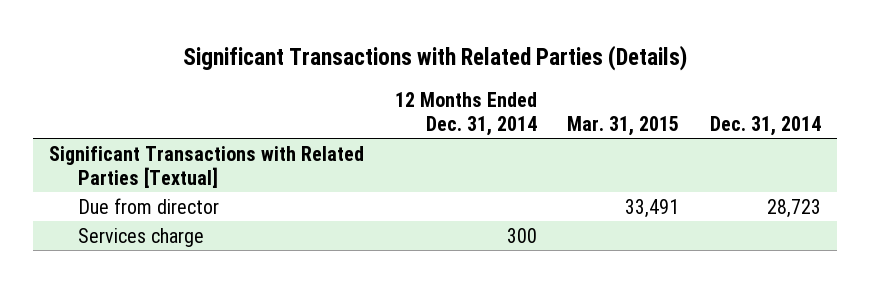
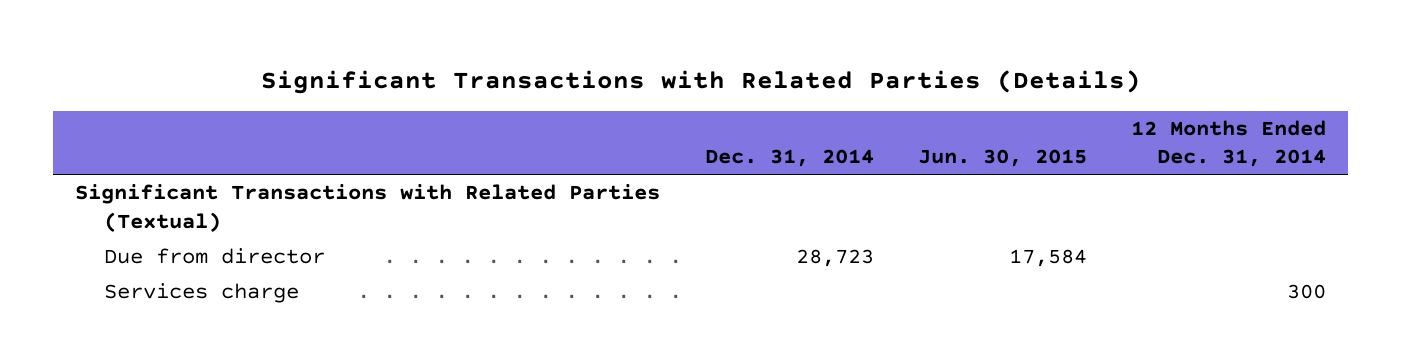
[567,115,680,136] Mar. 31, 2015 -> none
none -> [917,149,1087,168] Jun. 30, 2015
[48,145,364,188] Significant Transactions with Related Parties [Textual] -> [75,184,661,232] Significant Transactions with Related Parties (Textual)

